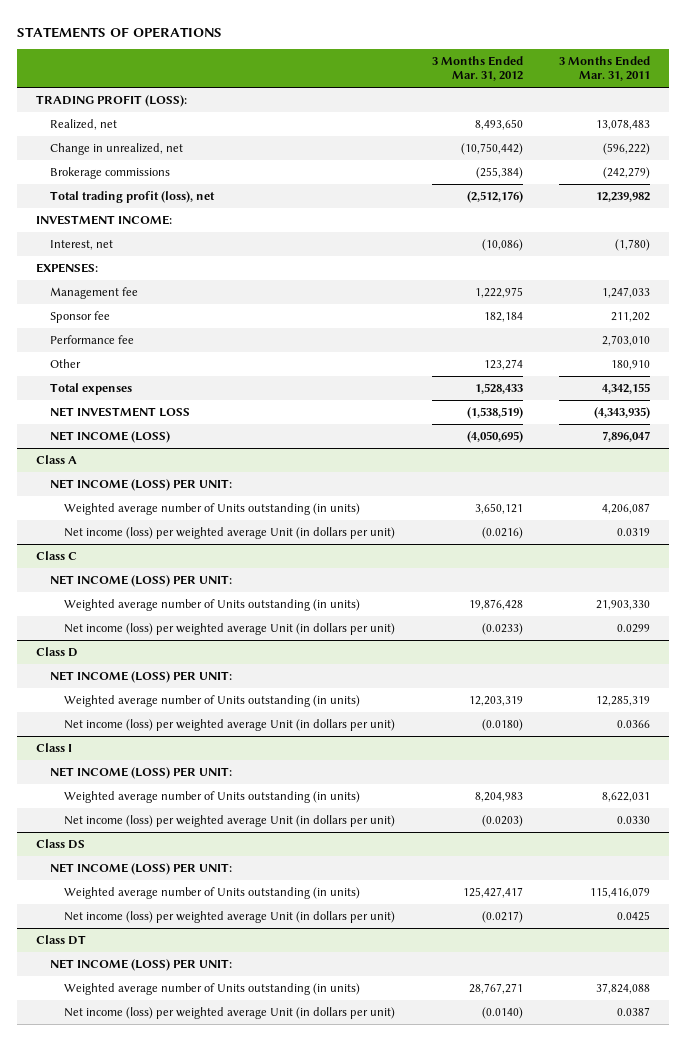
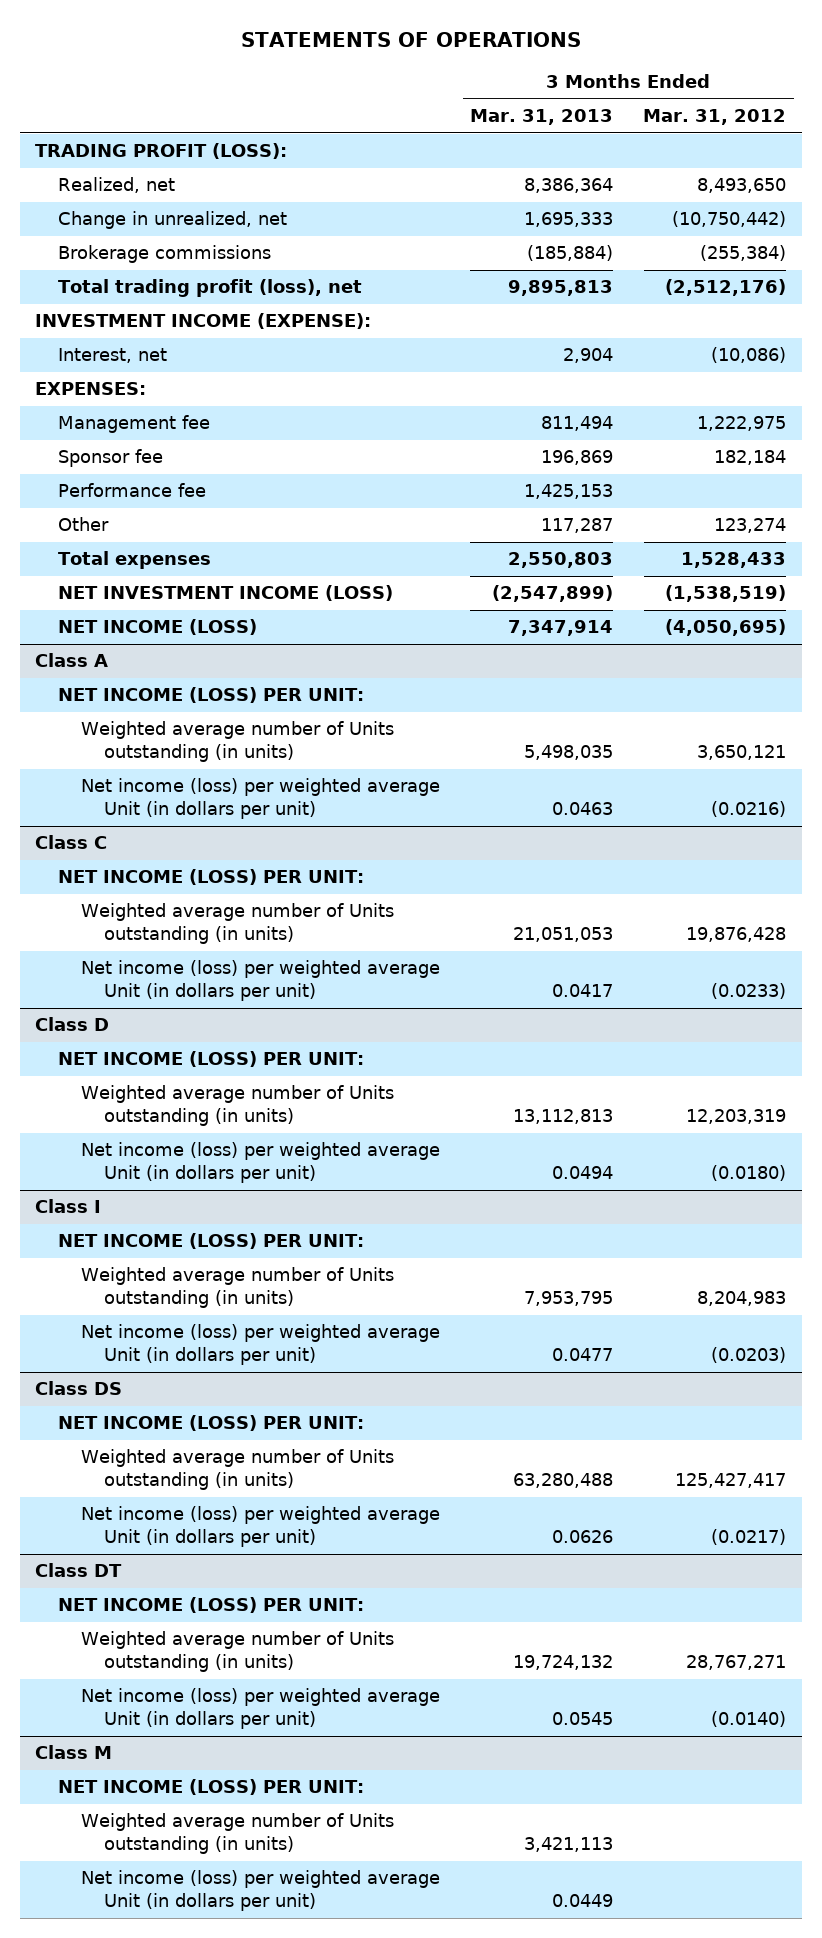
[559,55,651,82] 3 Months Ended Mar. 31, 2011 -> none
none -> [470,109,614,126] Mar. 31, 2013
[35,214,172,225] INVESTMENT INCOME: -> [35,313,372,330] INVESTMENT INCOME (EXPENSE):
[49,406,190,417] NET INVESTMENT LOSS -> [58,585,394,602] NET INVESTMENT INCOME (LOSS)
none -> [35,1745,113,1760] Class M
none -> [58,1779,365,1796] NET INCOME (LOSS) PER UNIT:
none -> [80,1813,394,1854] Weighted average number of Units outstanding (in units)
none -> [80,1870,440,1911] Net income (loss) per weighted average Unit (in dollars per unit)

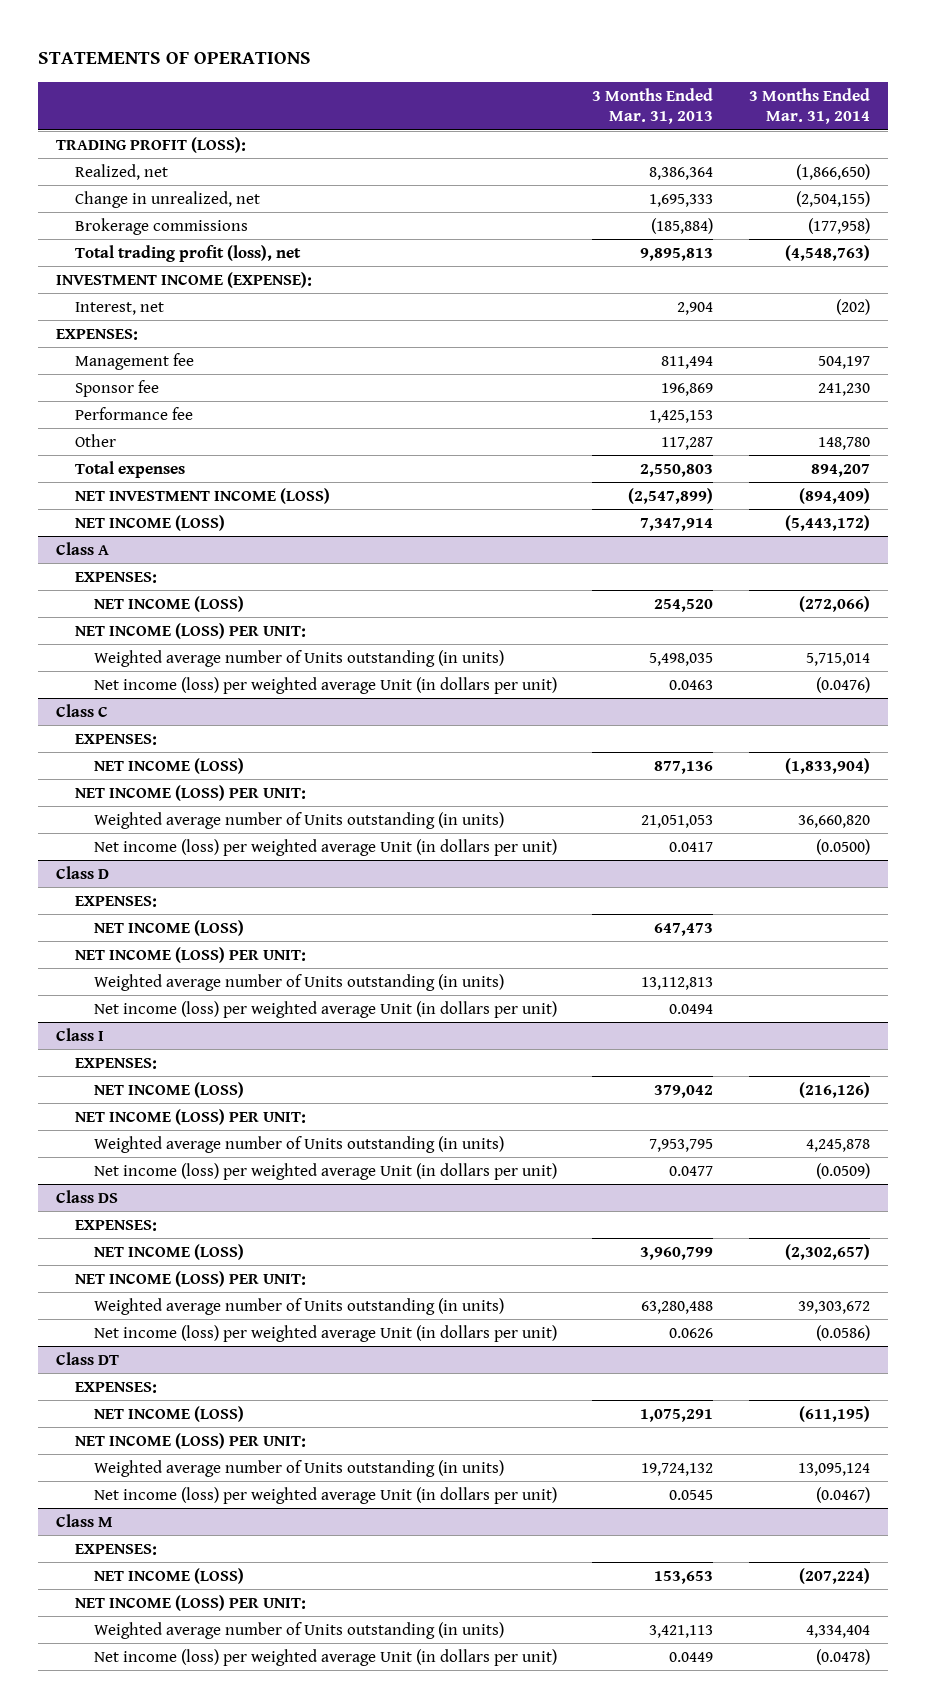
[643,109,787,126] Mar. 31, 2012 -> none
none -> [748,87,870,125] 3 Months Ended Mar. 31, 2014
none -> [74,571,157,583] EXPENSES:
none -> [93,595,244,612] NET INCOME (LOSS)
none -> [74,733,157,745] EXPENSES:
none -> [93,757,244,774] NET INCOME (LOSS)
none -> [74,895,157,907] EXPENSES:
none -> [93,919,244,936] NET INCOME (LOSS)
none -> [74,1057,157,1069] EXPENSES:
none -> [93,1081,244,1098] NET INCOME (LOSS)
none -> [74,1219,157,1231] EXPENSES:
none -> [93,1243,244,1260] NET INCOME (LOSS)
none -> [74,1381,157,1393] EXPENSES:
none -> [93,1405,244,1422] NET INCOME (LOSS)
none -> [74,1543,157,1555] EXPENSES:
none -> [93,1567,244,1584] NET INCOME (LOSS)

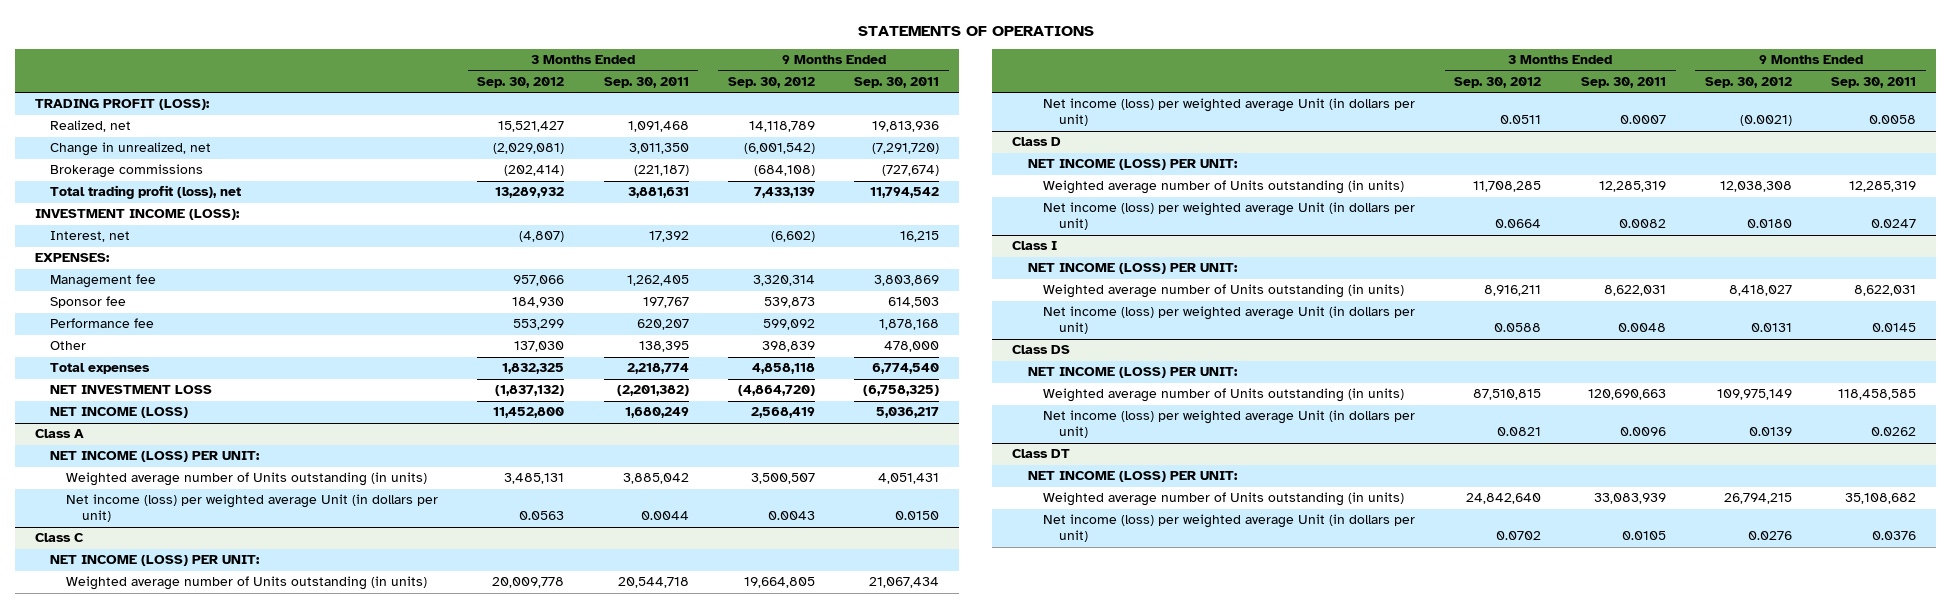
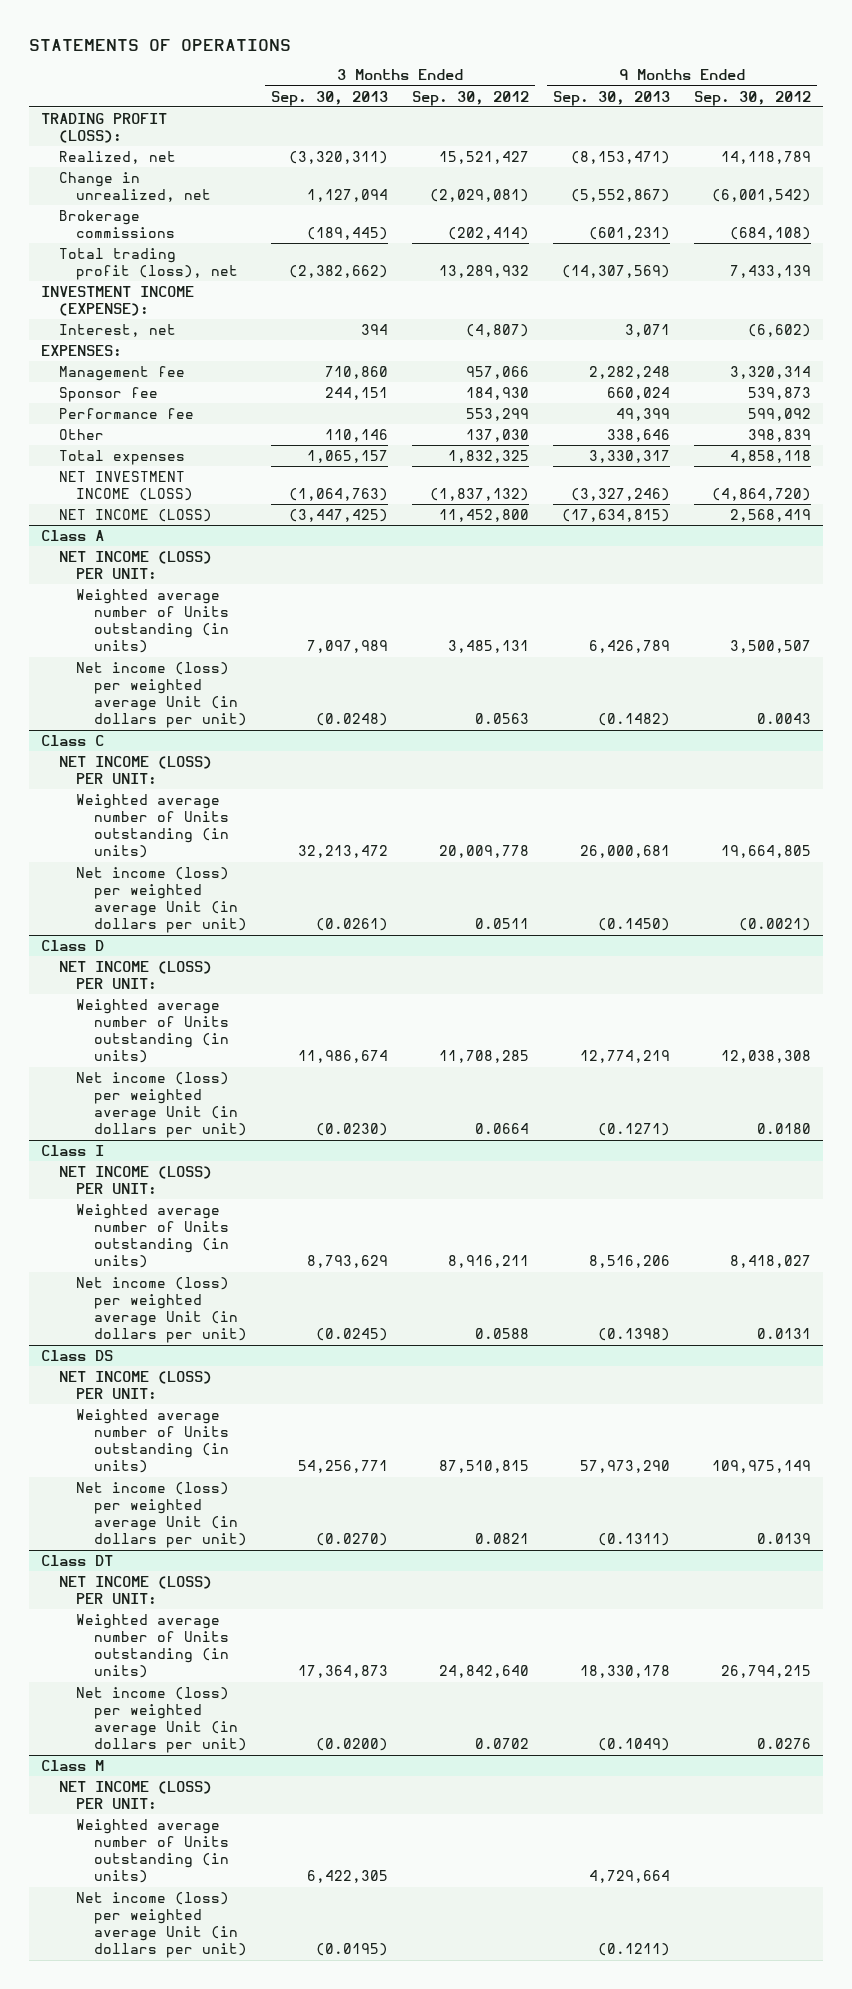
[603,77,689,89] Sep. 30, 2011 -> none
[854,77,940,89] Sep. 30, 2011 -> none
none -> [270,90,388,106] Sep. 30, 2013
none -> [552,90,670,106] Sep. 30, 2013
[34,209,240,221] INVESTMENT INCOME (LOSS): -> [41,285,195,316] INVESTMENT INCOME (EXPENSE):
[50,385,213,395] NET INVESTMENT LOSS -> [58,470,194,501] NET INVESTMENT INCOME (LOSS)
none -> [41,1759,105,1771] Class M
none -> [58,1780,212,1809] NET INCOME (LOSS) PER UNIT:
none -> [76,1818,229,1884] Weighted average number of Units outstanding (in units)
none -> [76,1891,247,1959] Net income (loss) per weighted average Unit (in dollars per unit)

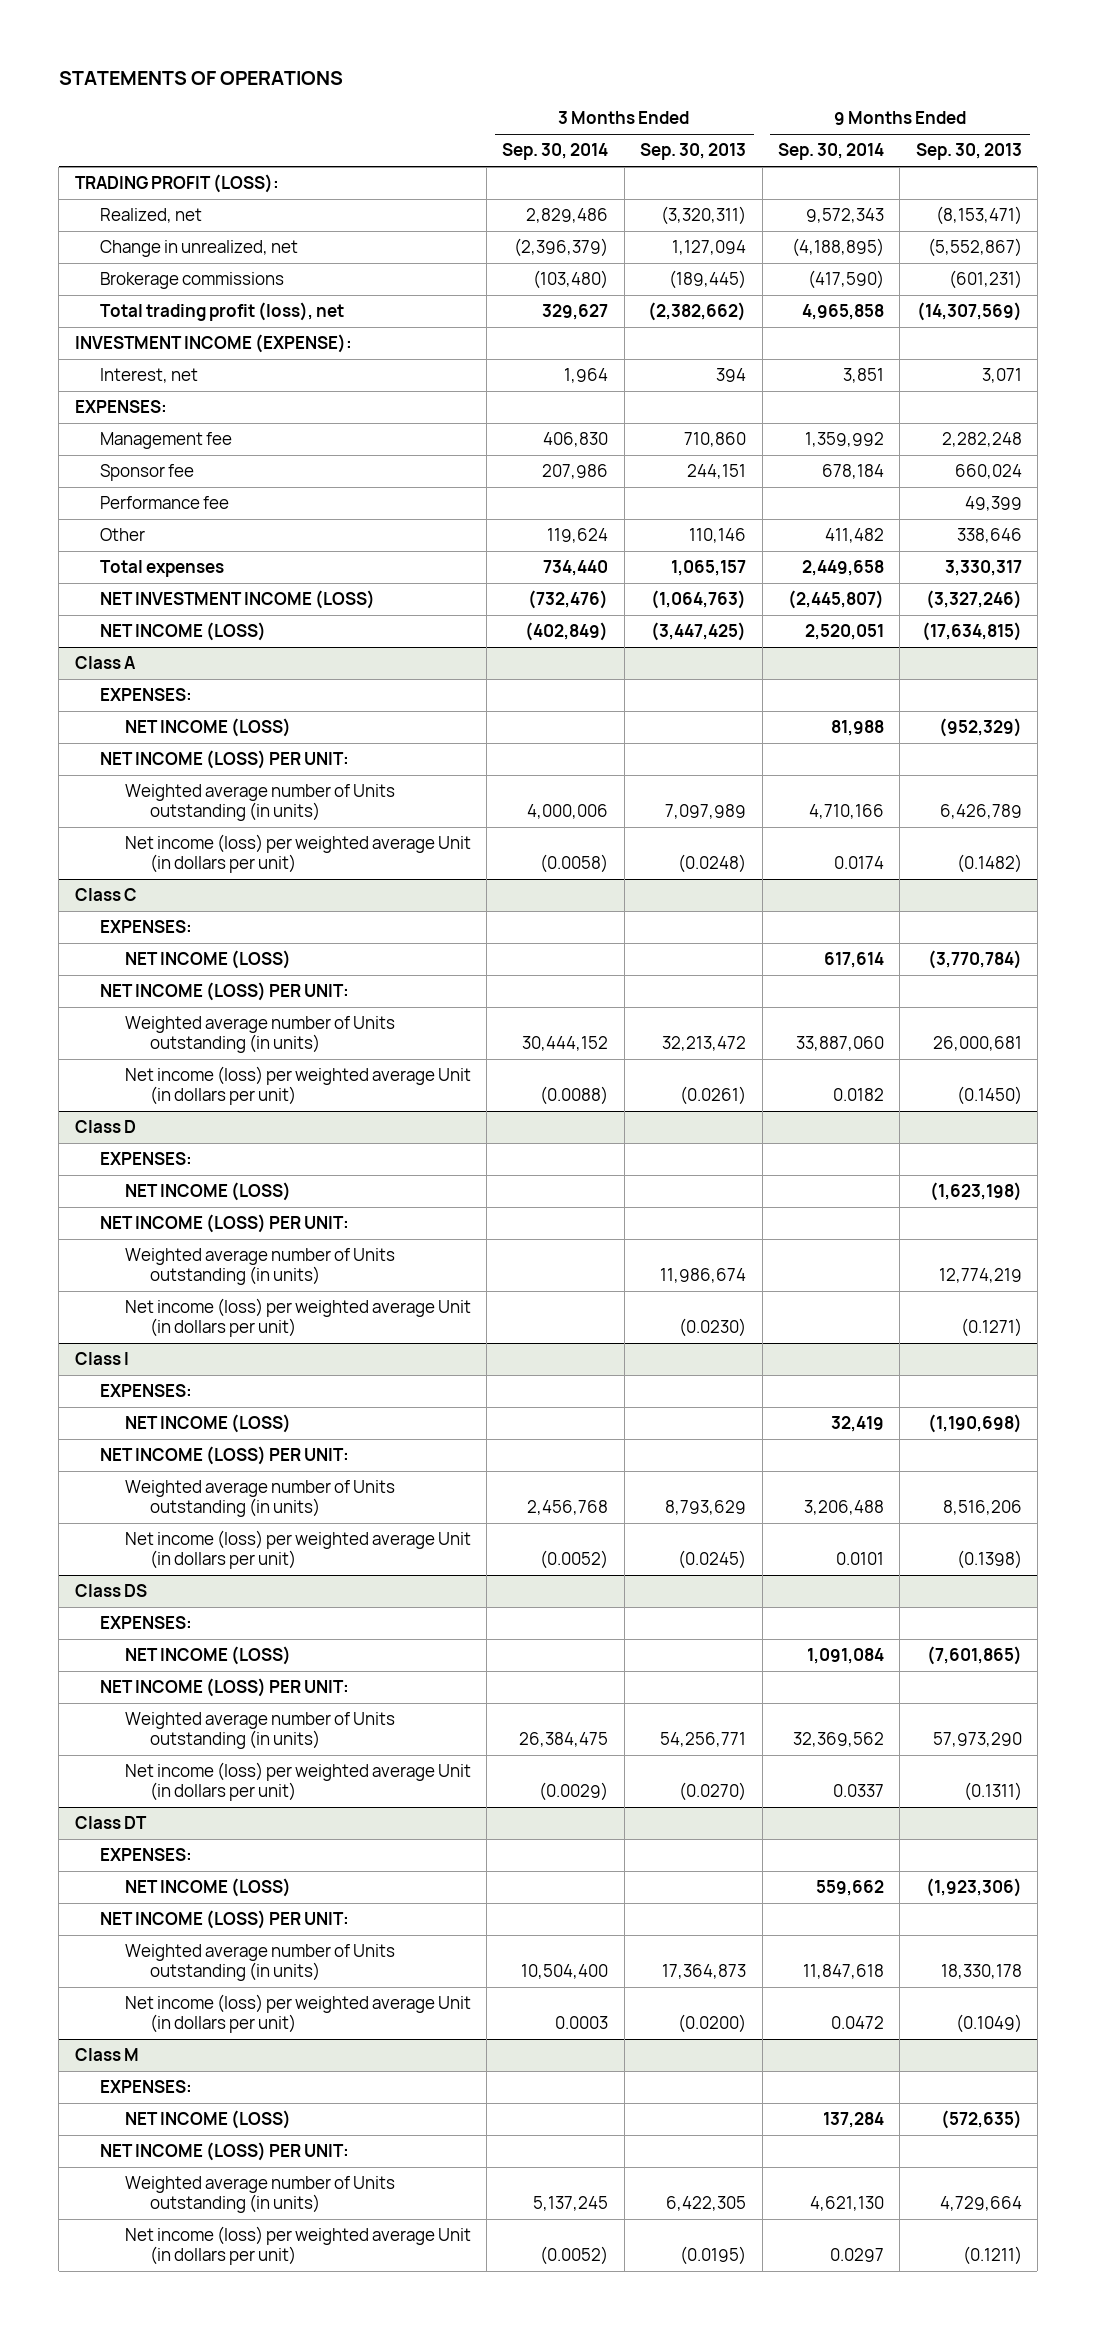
[411,90,529,106] Sep. 30, 2012 -> none
[693,90,811,106] Sep. 30, 2012 -> none
none -> [502,143,609,161] Sep. 30, 2014
none -> [777,143,884,161] Sep. 30, 2014
none -> [99,688,192,702] EXPENSES:
none -> [124,718,291,738] NET INCOME (LOSS)
none -> [99,920,192,934] EXPENSES:
none -> [124,950,291,970] NET INCOME (LOSS)
none -> [99,1152,192,1166] EXPENSES:
none -> [124,1182,291,1202] NET INCOME (LOSS)
none -> [99,1384,192,1398] EXPENSES:
none -> [124,1414,291,1434] NET INCOME (LOSS)
none -> [99,1616,192,1630] EXPENSES:
none -> [124,1646,291,1666] NET INCOME (LOSS)
none -> [99,1848,192,1862] EXPENSES:
none -> [124,1878,291,1898] NET INCOME (LOSS)
none -> [99,2080,192,2094] EXPENSES:
none -> [124,2110,291,2130] NET INCOME (LOSS)

